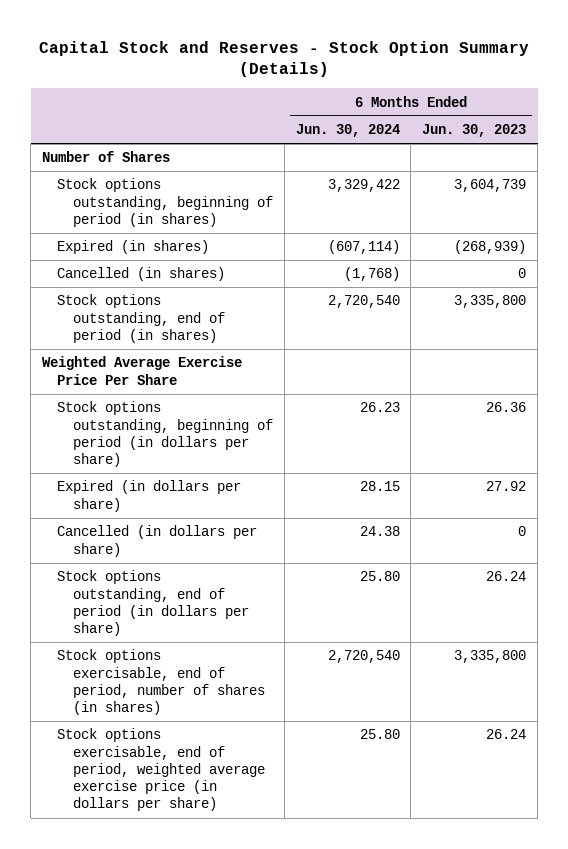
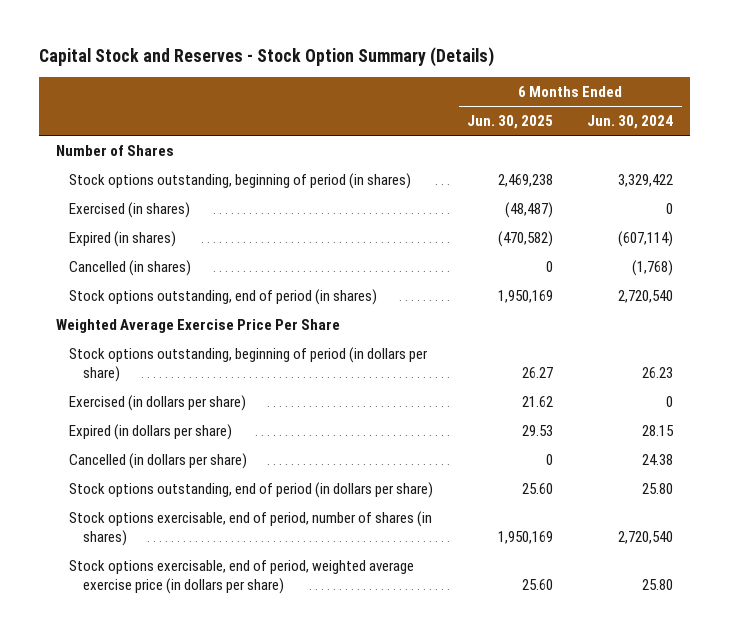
[422,124,527,138] Jun. 30, 2023 -> none
none -> [467,115,554,130] Jun. 30, 2025
none -> [69,201,191,218] Exercised (in shares)
none -> [69,394,247,411] Exercised (in dollars per share)

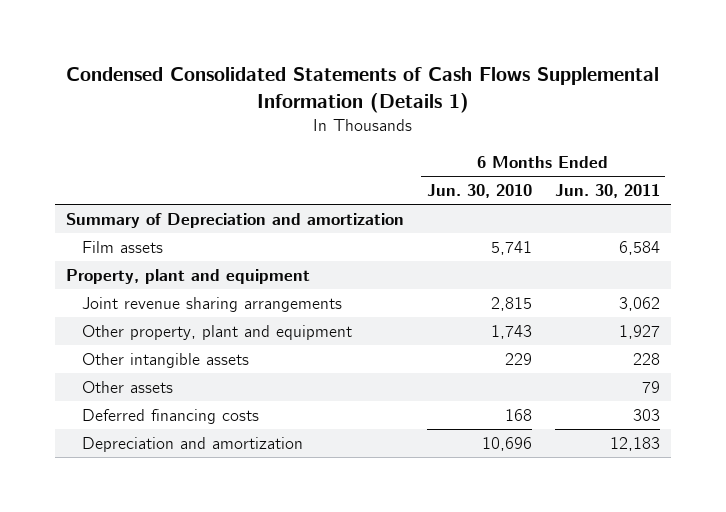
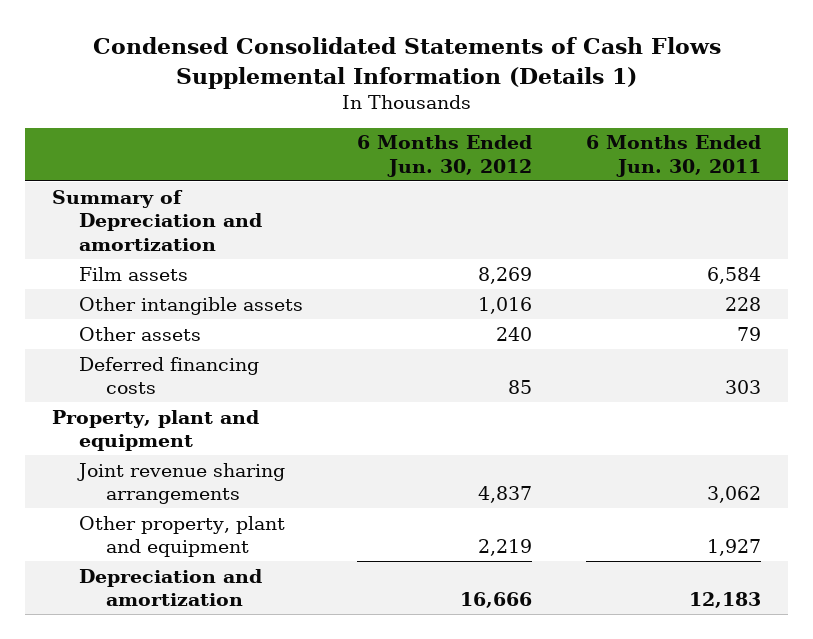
[426,184,532,199] Jun. 30, 2010 -> none
none -> [357,135,533,177] 6 Months Ended Jun. 30, 2012
[66,268,311,284] Property, plant and equipment -> [52,409,260,452] Property, plant and equipment
[82,296,343,312] Joint revenue sharing arrangements -> [77,462,286,505] Joint revenue sharing arrangements
[82,324,353,340] Other property, plant and equipment -> [79,515,286,558] Other property, plant and equipment

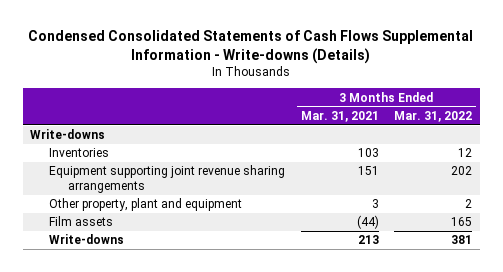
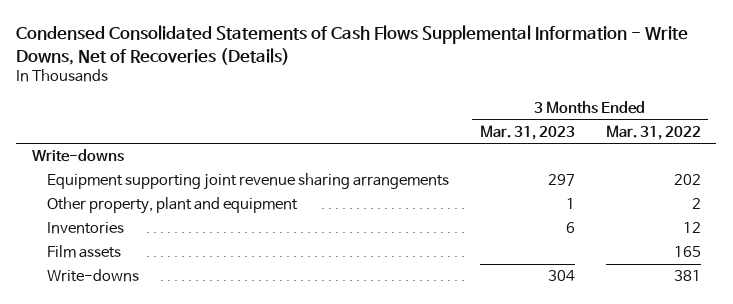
[28,30,474,65] Condensed Consolidated Statements of Cash Flows Supplemental Information - Write-downs (Details) -> [16,25,689,65] Condensed Consolidated Statements of Cash Flows Supplemental Information - Write Downs, Net of Recoveries (Details)
[300,110,379,122] Mar. 31, 2021 -> none
none -> [479,124,575,140] Mar. 31, 2023
[49,148,110,158] Inventories -> [47,222,125,235] Inventories

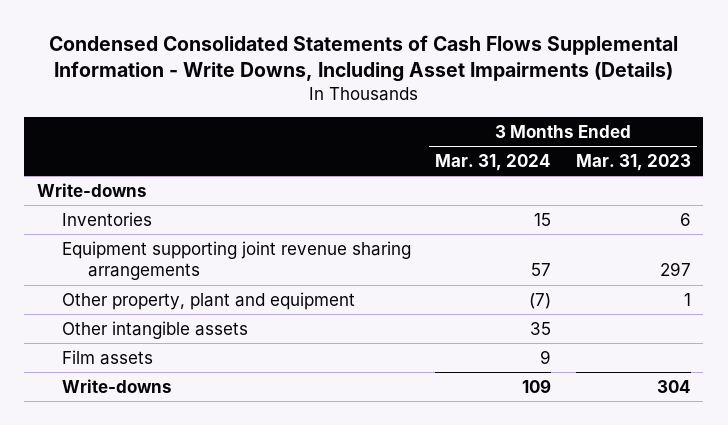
[16,25,689,65] Condensed Consolidated Statements of Cash Flows Supplemental Information - Write Downs, Net of Recoveries (Details) -> [48,34,678,83] Condensed Consolidated Statements of Cash Flows Supplemental Information - Write Downs, Including Asset Impairments (Details)
[605,124,701,140] Mar. 31, 2022 -> none
none -> [435,153,552,171] Mar. 31, 2024
[47,222,125,235] Inventories -> [62,211,153,226] Inventories
none -> [62,320,249,339] Other intangible assets

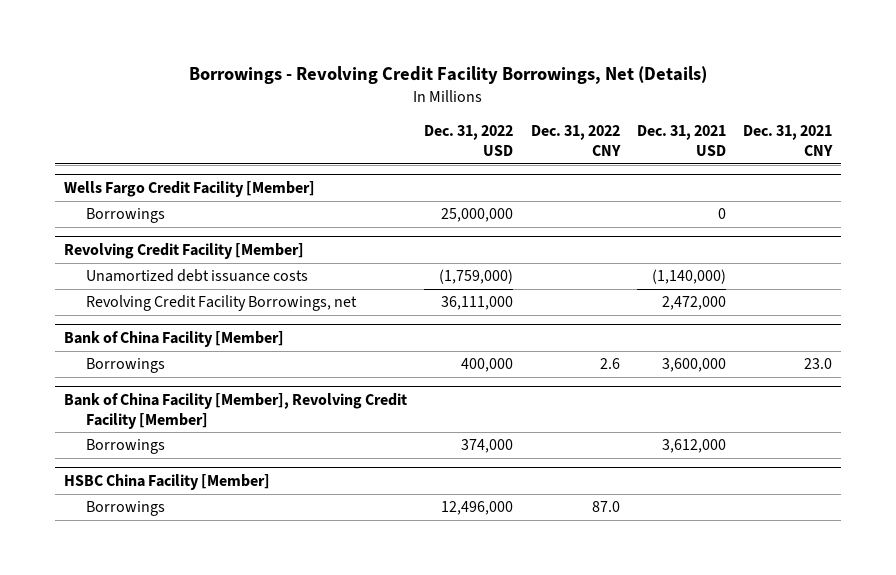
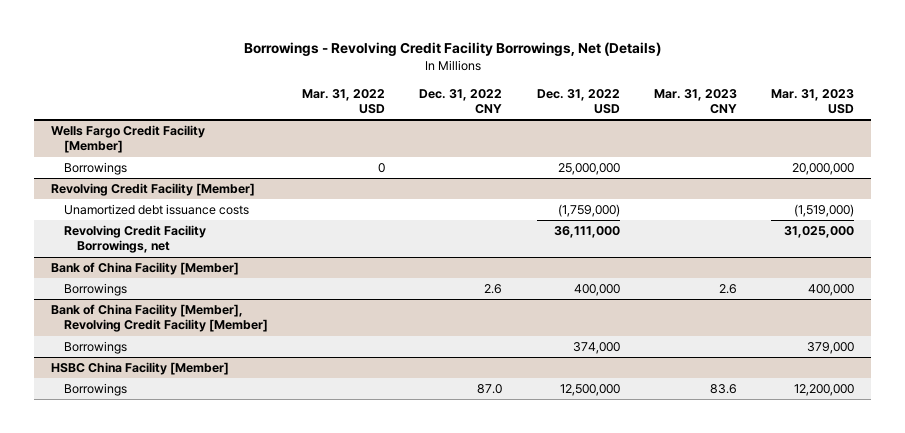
[636,125,726,156] Dec. 31, 2021 USD -> none
[743,125,834,156] Dec. 31, 2021 CNY -> none
none -> [302,88,386,114] Mar. 31, 2022 USD
none -> [653,88,737,114] Mar. 31, 2023 CNY
none -> [770,88,854,114] Mar. 31, 2023 USD
[441,501,514,516] 12,496,000 -> [559,384,620,397] 12,500,000

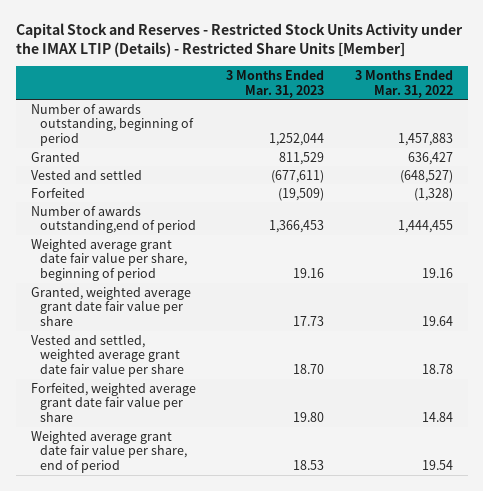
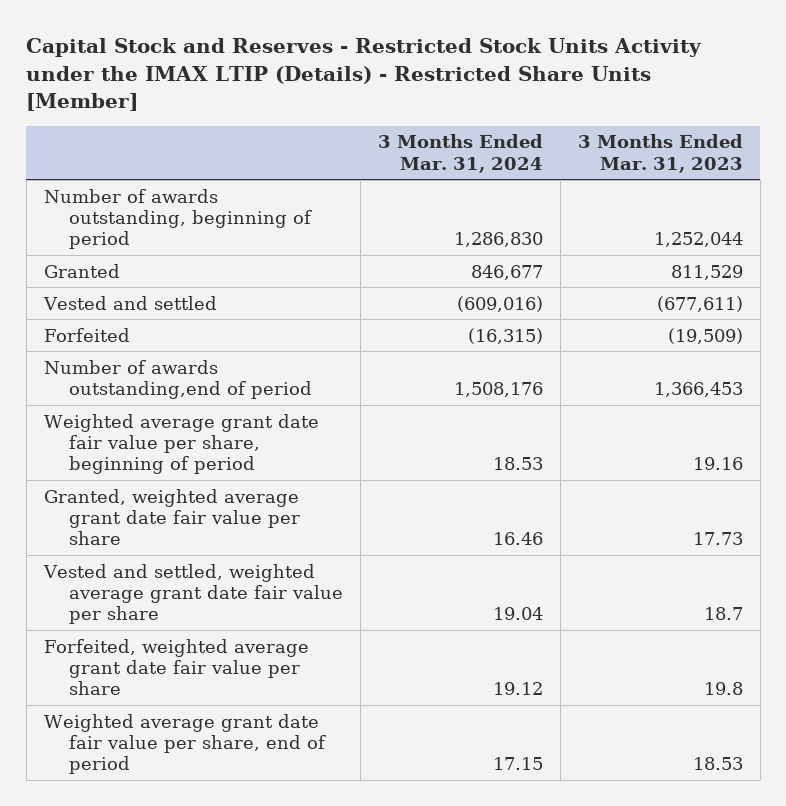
[354,69,453,98] 3 Months Ended Mar. 31, 2022 -> none
none -> [377,134,543,173] 3 Months Ended Mar. 31, 2024
[293,363,325,374] 18.70 -> [703,607,743,621] 18.7
[293,411,325,422] 19.80 -> [703,682,743,696] 19.8

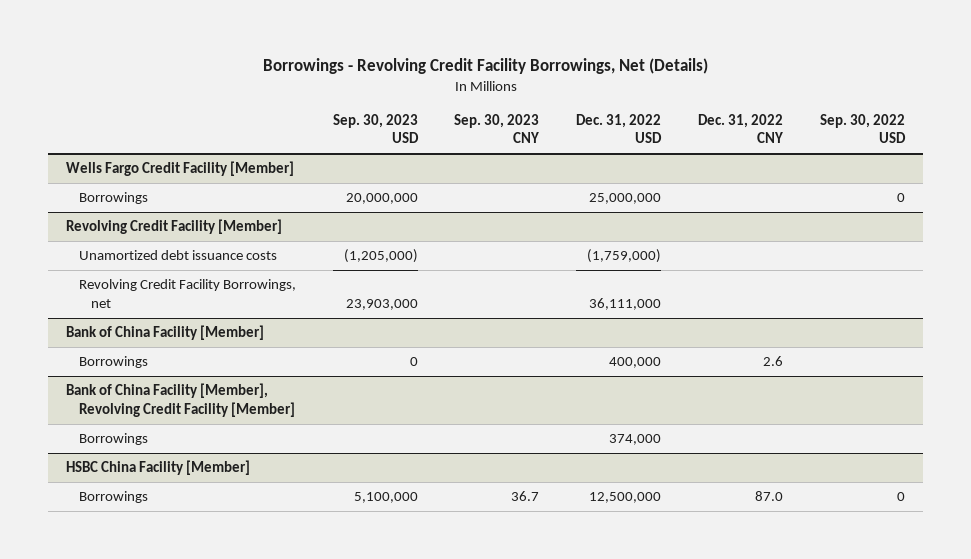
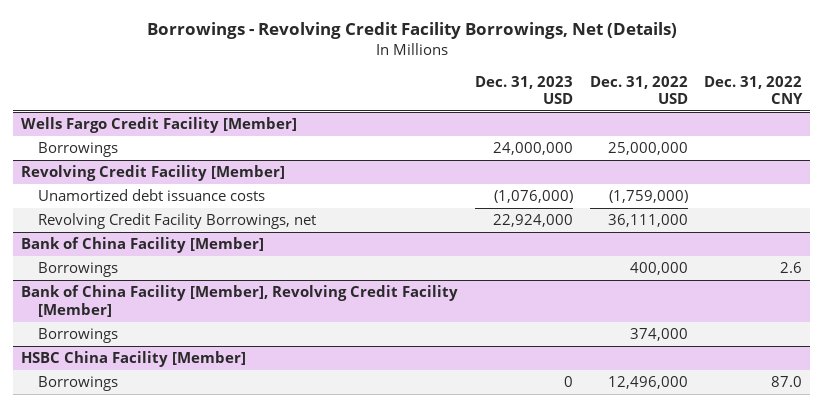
[332,113,419,144] Sep. 30, 2023 USD -> none
[454,113,540,144] Sep. 30, 2023 CNY -> none
[819,113,906,144] Sep. 30, 2022 USD -> none
none -> [474,75,573,104] Dec. 31, 2023 USD
[589,492,662,504] 12,500,000 -> [607,376,688,390] 12,496,000

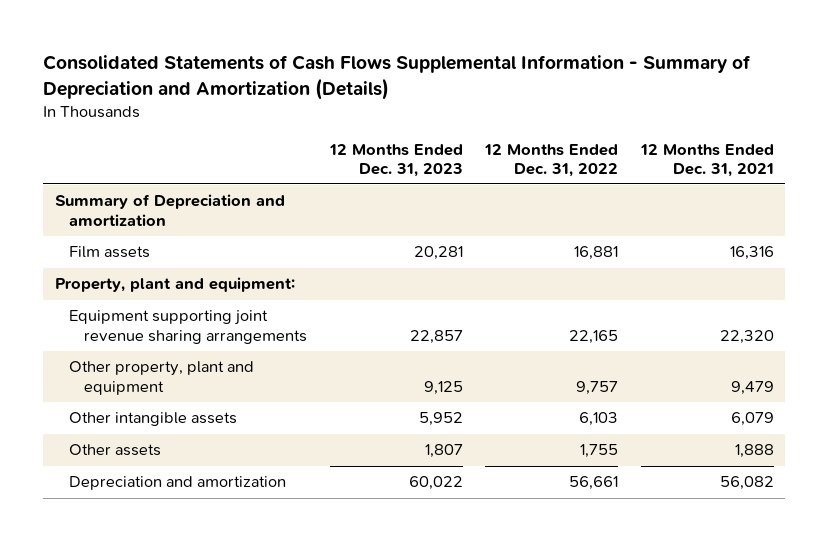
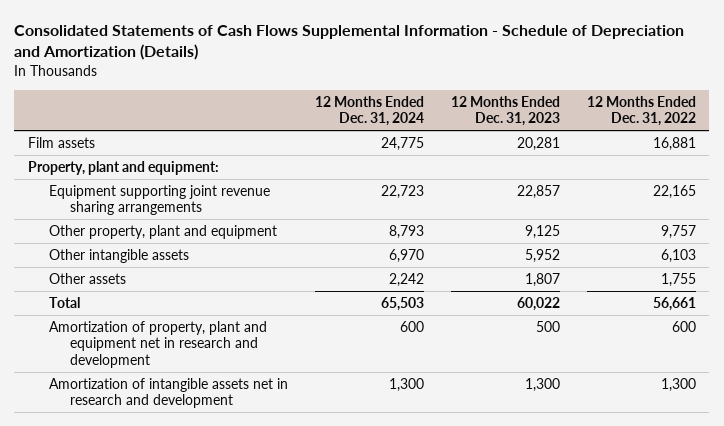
[43,54,752,100] Consolidated Statements of Cash Flows Supplemental Information - Summary of Depreciation and Amortization (Details) -> [14,24,685,61] Consolidated Statements of Cash Flows Supplemental Information - Schedule of Depreciation and Amortization (Details)
[639,143,774,177] 12 Months Ended Dec. 31, 2021 -> none
none -> [314,95,424,127] 12 Months Ended Dec. 31, 2024
[54,194,285,226] Summary of Depreciation and amortization -> none
[69,476,287,491] Depreciation and amortization -> [48,296,80,308] Total
none -> [48,320,267,368] Amortization of property, plant and equipment net in research and development
none -> [48,377,288,409] Amortization of intangible assets net in research and development

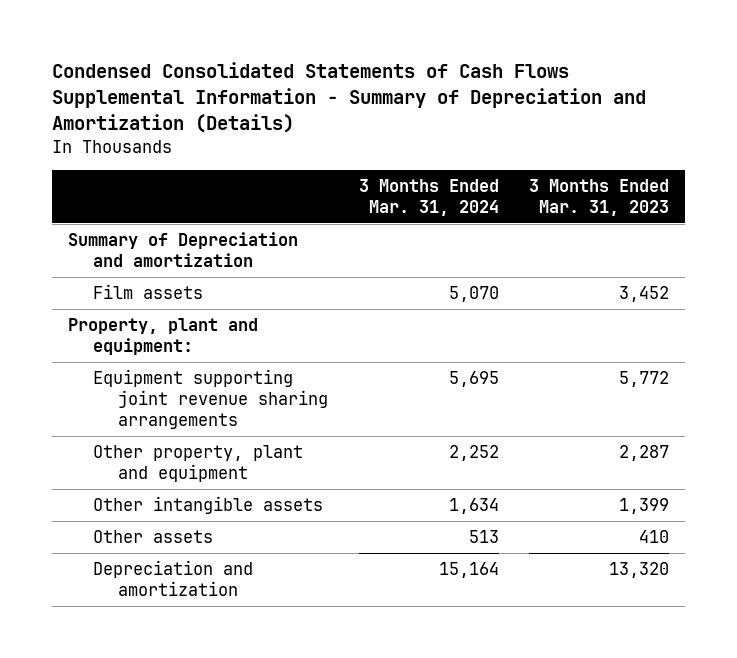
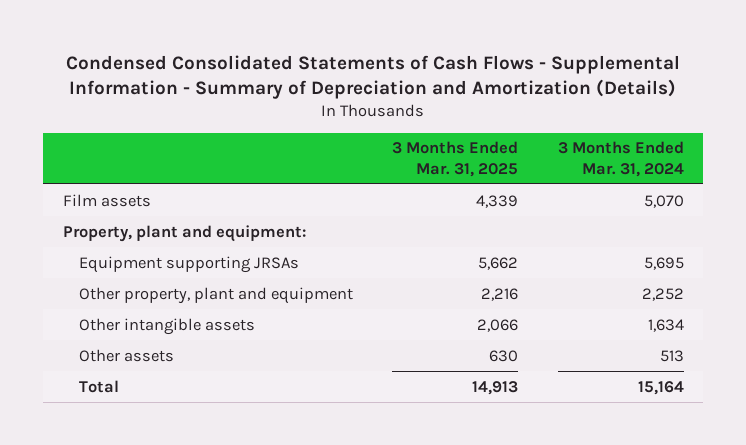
[52,62,647,134] Condensed Consolidated Statements of Cash Flows Supplemental Information - Summary of Depreciation and Amortization (Details) -> [66,54,681,100] Condensed Consolidated Statements of Cash Flows - Supplemental Information - Summary of Depreciation and Amortization (Details)
[529,179,670,216] 3 Months Ended Mar. 31, 2023 -> none
none -> [392,141,519,177] 3 Months Ended Mar. 31, 2025
[67,232,298,267] Summary of Depreciation and amortization -> none
[92,369,328,429] Equipment supporting joint revenue sharing arrangements -> [79,255,300,273] Equipment supporting JRSAs
[92,560,253,596] Depreciation and amortization -> [79,379,120,393] Total

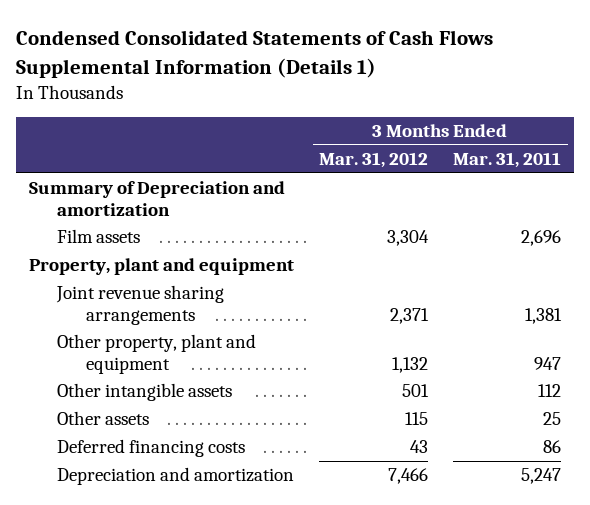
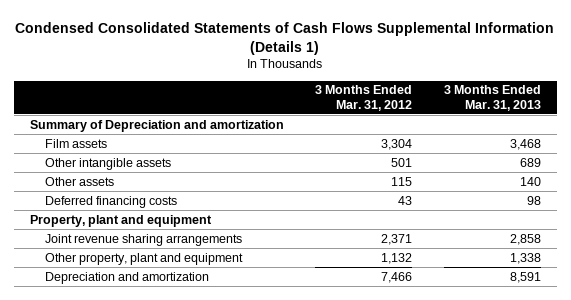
[453,152,562,169] Mar. 31, 2011 -> none
none -> [443,85,541,111] 3 Months Ended Mar. 31, 2013
[28,258,294,276] Property, plant and equipment -> [29,214,212,227] Property, plant and equipment
[56,285,225,325] Joint revenue sharing arrangements -> [45,233,243,246] Joint revenue sharing arrangements
[57,334,257,374] Other property, plant and equipment -> [45,252,244,265] Other property, plant and equipment

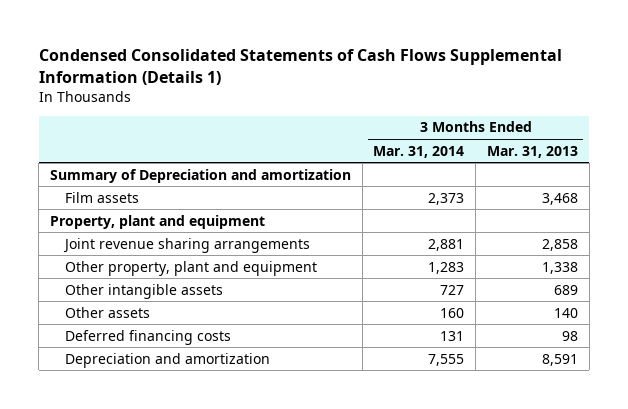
[315,85,413,111] 3 Months Ended Mar. 31, 2012 -> none
none -> [373,145,465,158] Mar. 31, 2014
[45,157,172,170] Other intangible assets -> [64,283,223,299] Other intangible assets
[45,176,115,186] Other assets -> [64,306,150,318] Other assets
[45,195,178,208] Deferred financing costs -> [64,329,231,345] Deferred financing costs

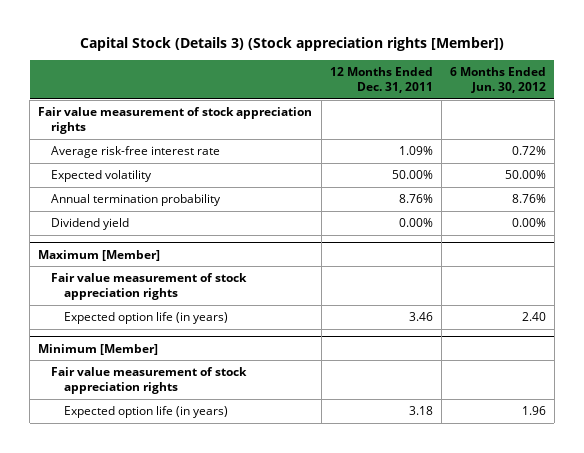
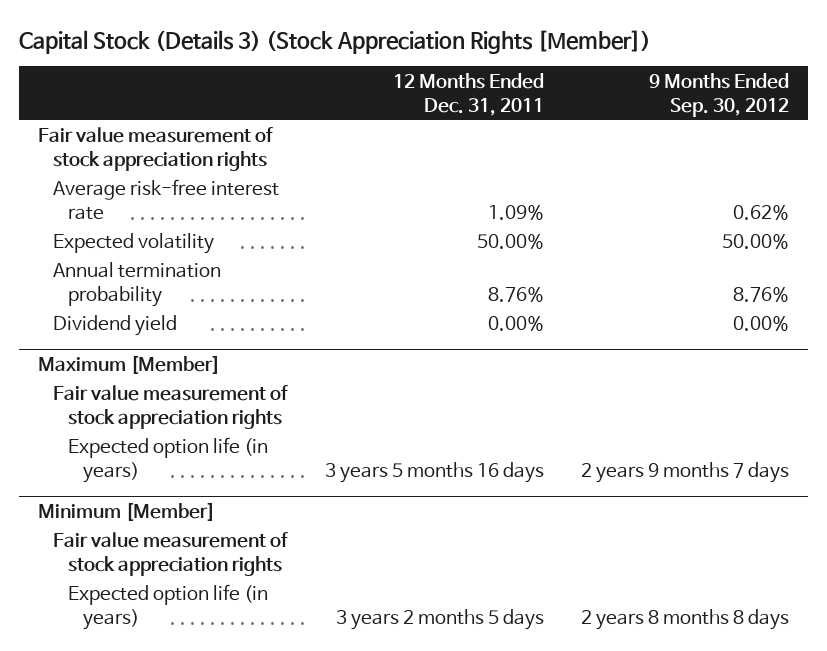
[80,37,505,52] Capital Stock (Details 3) (Stock appreciation rights [Member]) -> [18,29,651,54] Capital Stock (Details 3) (Stock Appreciation Rights [Member])
[449,67,546,93] 6 Months Ended Jun. 30, 2012 -> none
none -> [649,72,790,117] 9 Months Ended Sep. 30, 2012
[408,312,433,322] 3.46 -> [324,462,544,484] 3 years 5 months 16 days
[408,406,433,416] 3.18 -> [335,609,544,631] 3 years 2 months 5 days

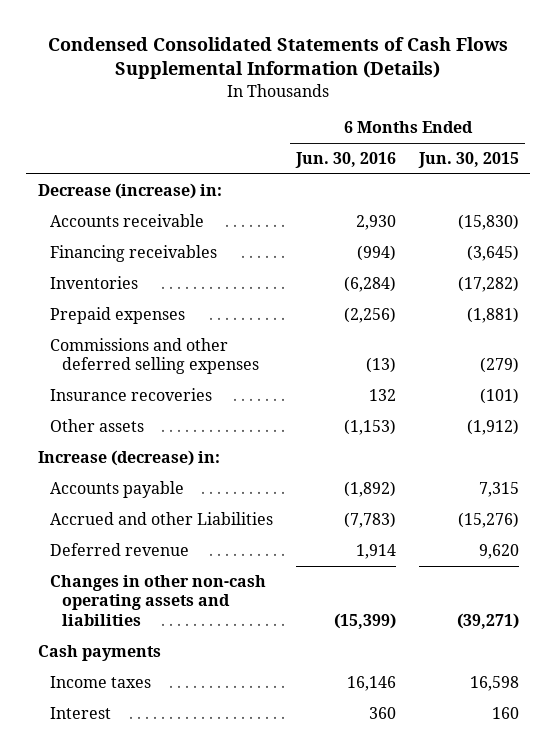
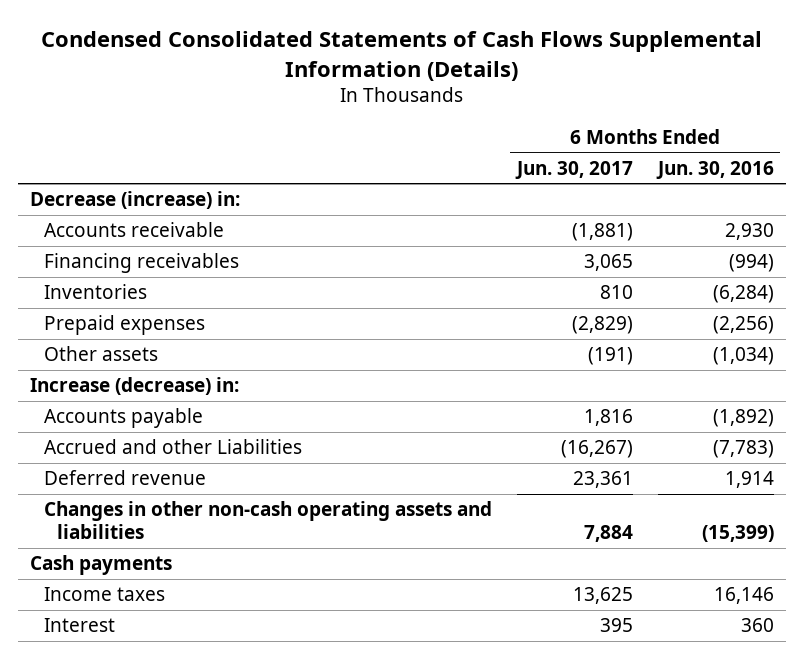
[417,152,519,169] Jun. 30, 2015 -> none
none -> [514,160,633,179] Jun. 30, 2017
[50,338,260,375] Commissions and other deferred selling expenses -> none
[50,388,213,402] Insurance recoveries -> none
[344,419,397,436] (1,153) -> [712,347,774,366] (1,034)

